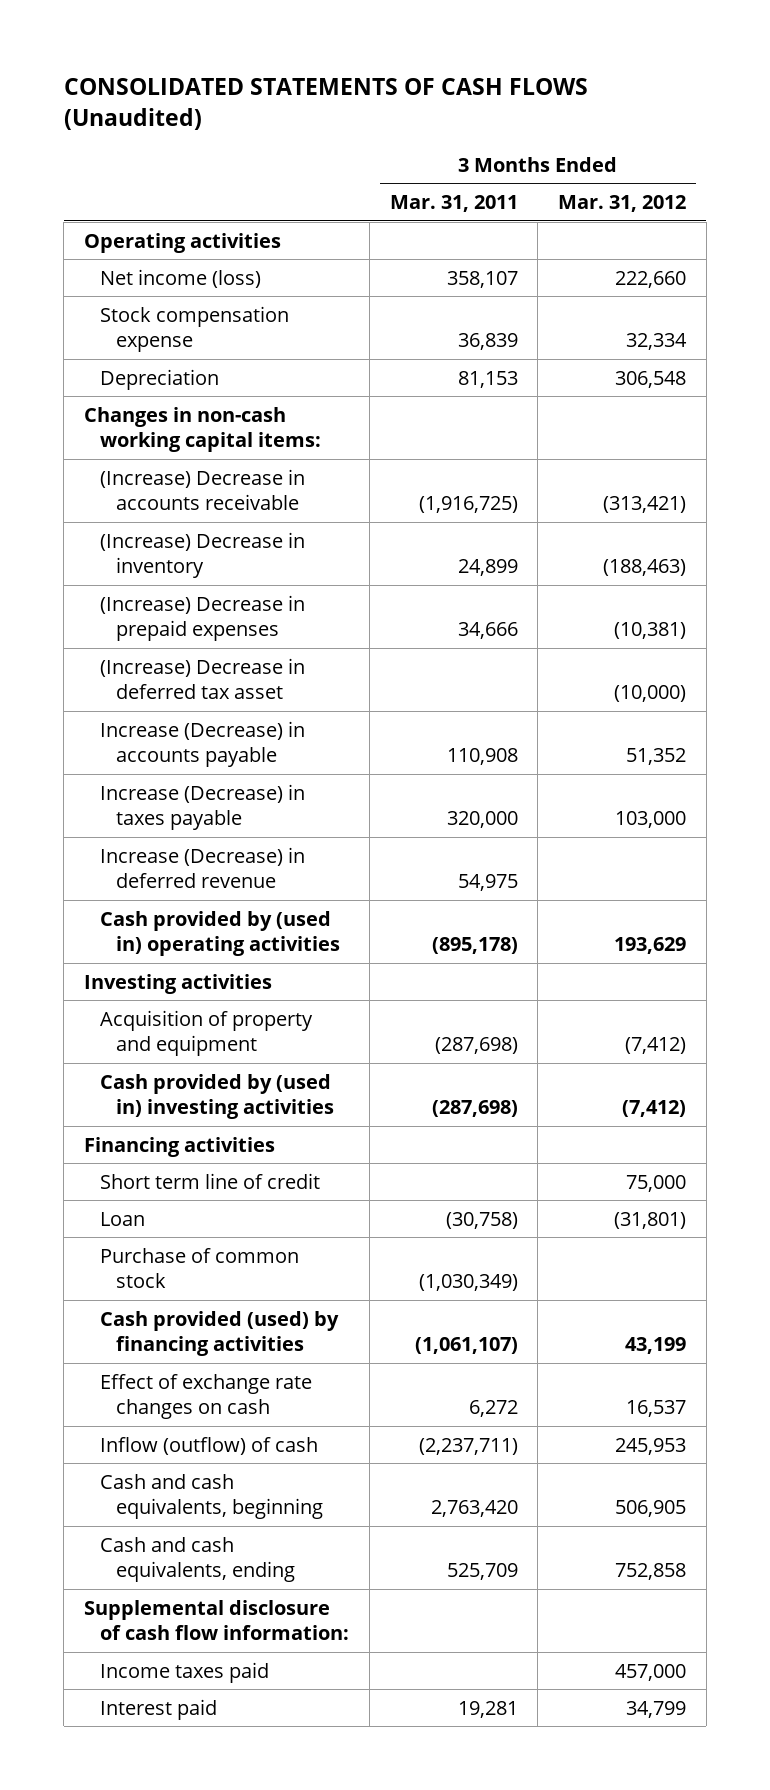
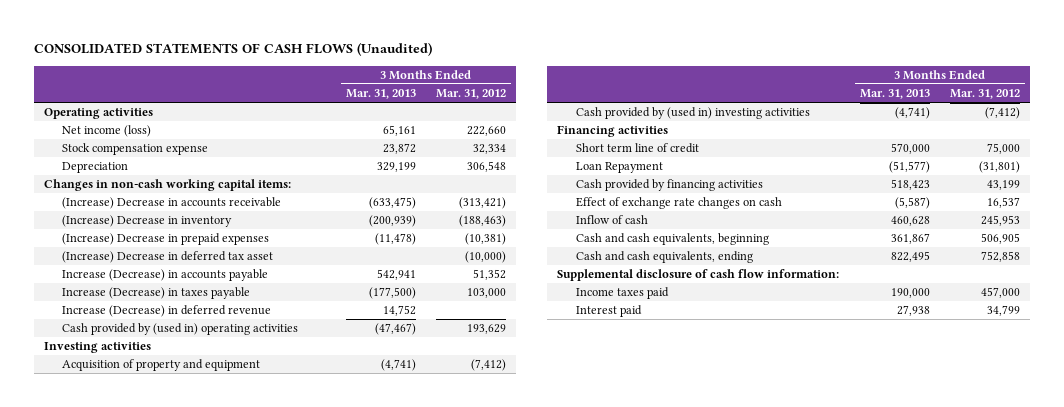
[389,194,518,212] Mar. 31, 2011 -> none
none -> [346,89,417,100] Mar. 31, 2013
[100,1247,300,1289] Purchase of common stock -> none
[100,1211,146,1226] Loan -> [575,162,663,174] Loan Repayment
[100,1310,340,1357] Cash provided (used) by financing activities -> [575,179,763,192] Cash provided by financing activities
[100,1436,319,1455] Inflow (outflow) of cash -> [575,215,648,225] Inflow of cash

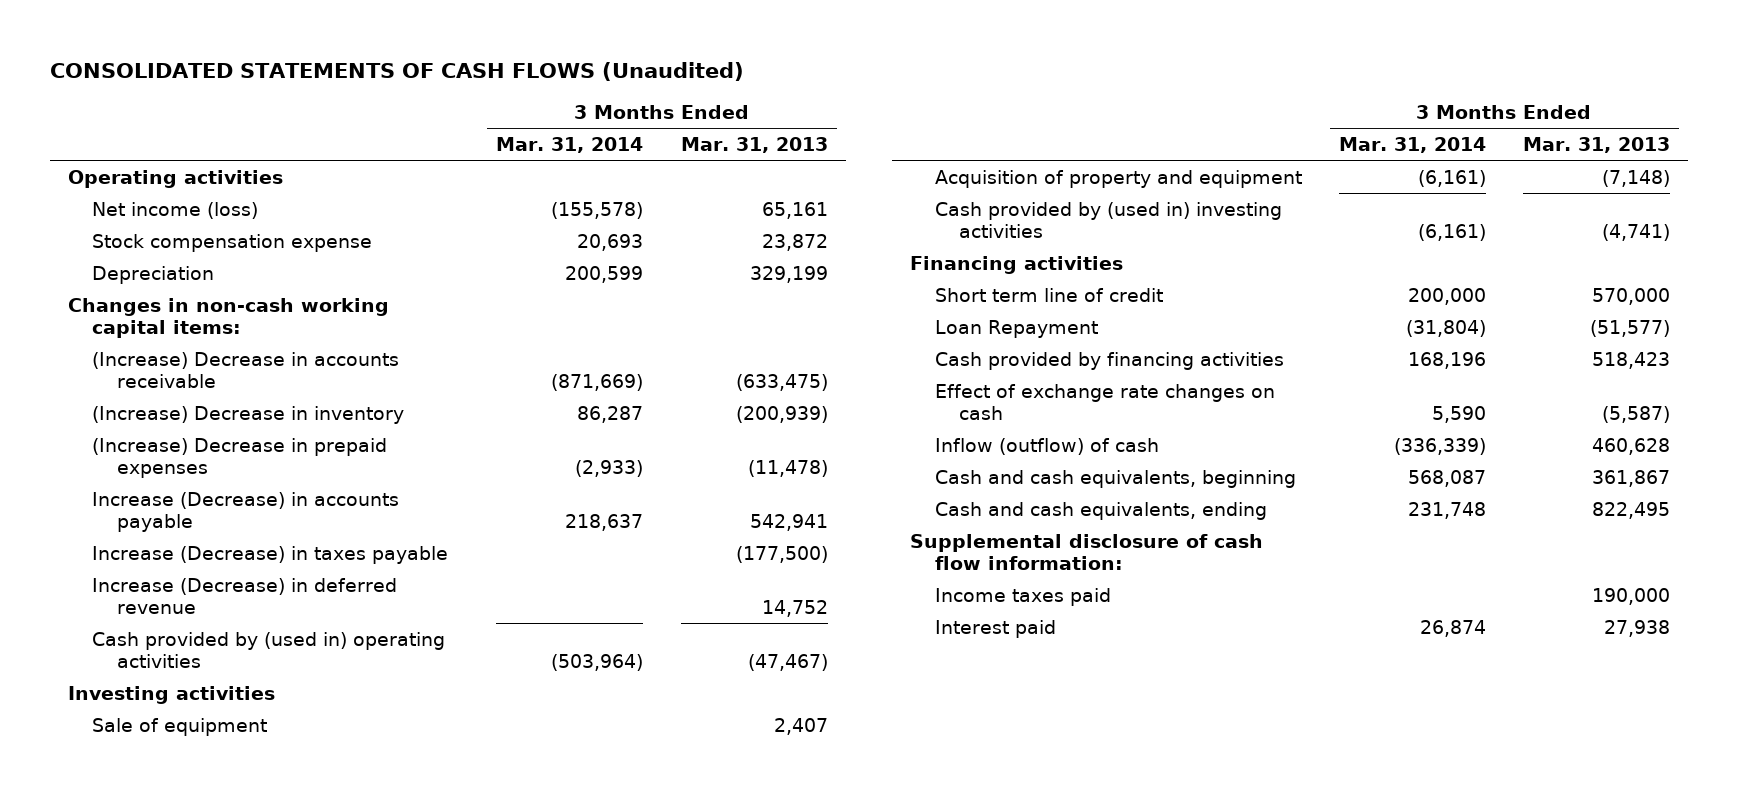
[436,89,507,100] Mar. 31, 2012 -> none
none -> [496,137,644,154] Mar. 31, 2014
[62,251,274,264] (Increase) Decrease in deferred tax asset -> none
none -> [92,717,268,736] Sale of equipment
[381,359,417,372] (4,741) -> [1601,169,1670,187] (7,148)
[575,215,648,225] Inflow of cash -> [934,437,1159,455] Inflow (outflow) of cash

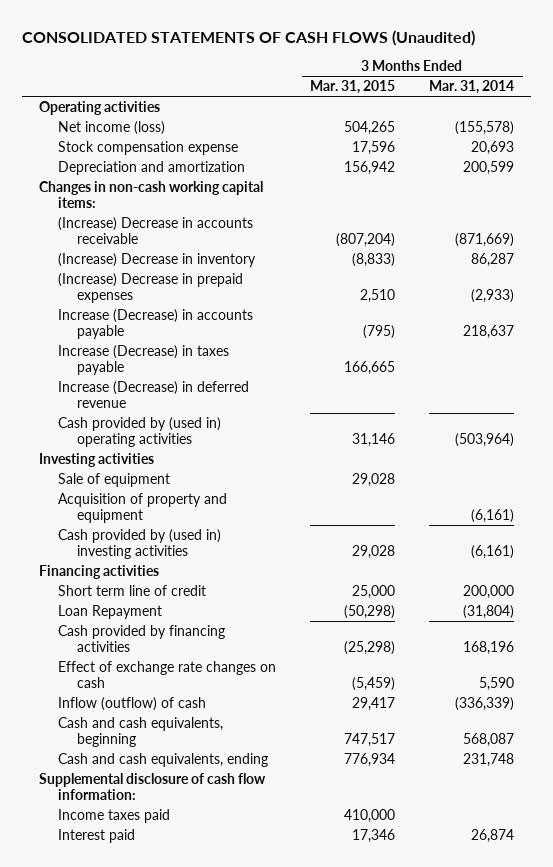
[680,137,828,154] Mar. 31, 2013 -> none
none -> [310,80,396,95] Mar. 31, 2015
[92,265,215,284] Depreciation -> [58,160,246,175] Depreciation and amortization

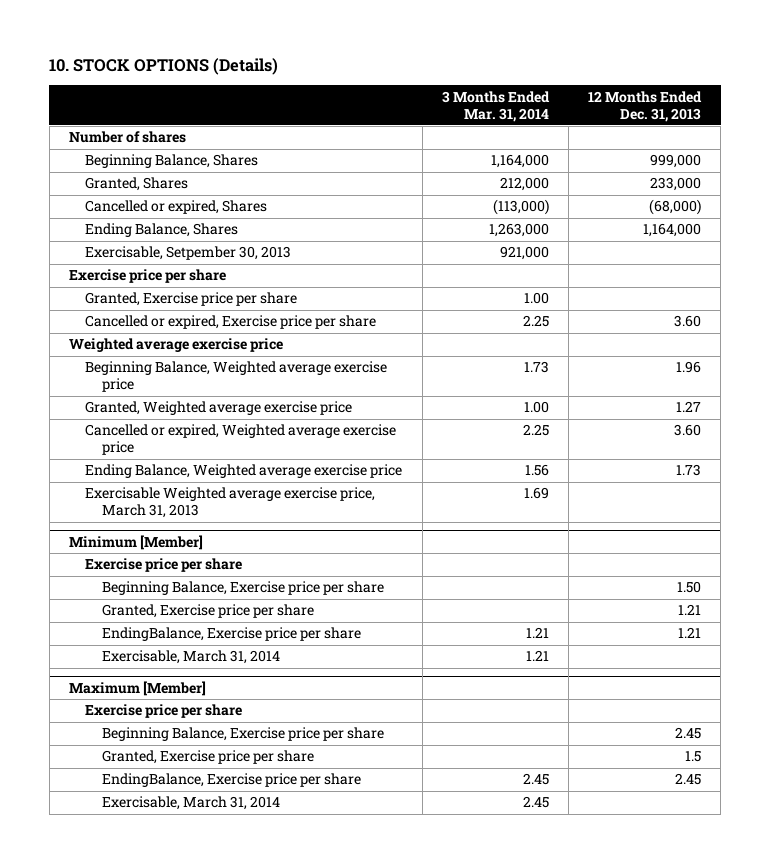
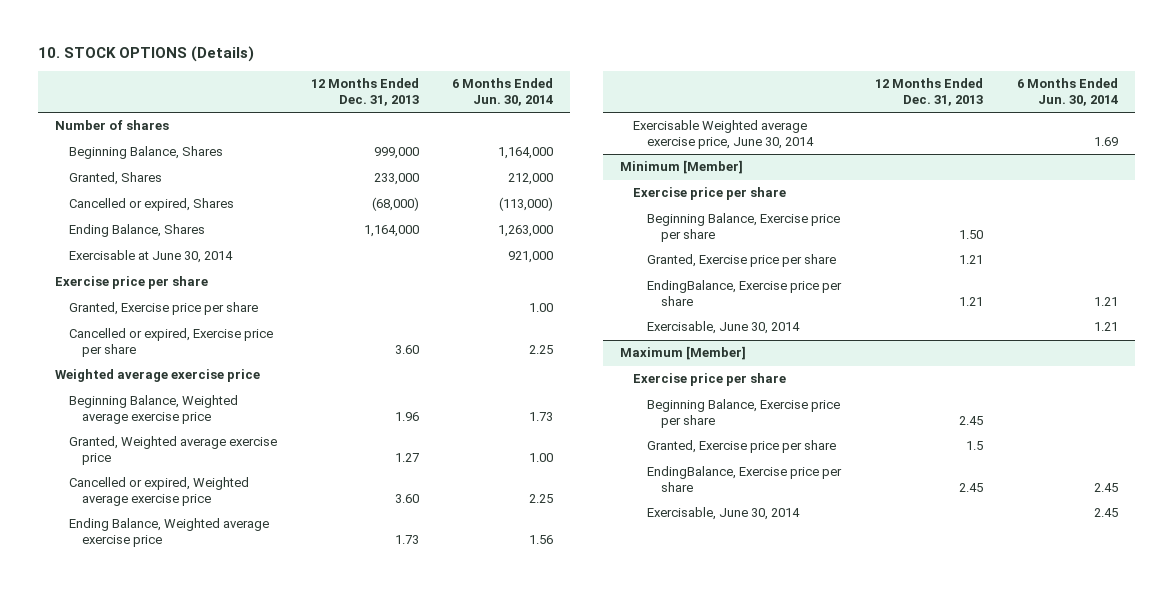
[441,90,550,122] 3 Months Ended Mar. 31, 2014 -> none
none -> [452,78,554,107] 6 Months Ended Jun. 30, 2014
[85,246,292,261] Exercisable, Setpember 30, 2013 -> [68,250,233,264] Exercisable at June 30, 2014
[85,487,376,519] Exercisable Weighted average exercise price, March 31, 2013 -> [633,120,814,150] Exercisable Weighted average exercise price, June 30, 2014
[101,650,280,665] Exercisable, March 31, 2014 -> [646,321,800,335] Exercisable, June 30, 2014
[101,796,280,811] Exercisable, March 31, 2014 -> [646,507,800,521] Exercisable, June 30, 2014

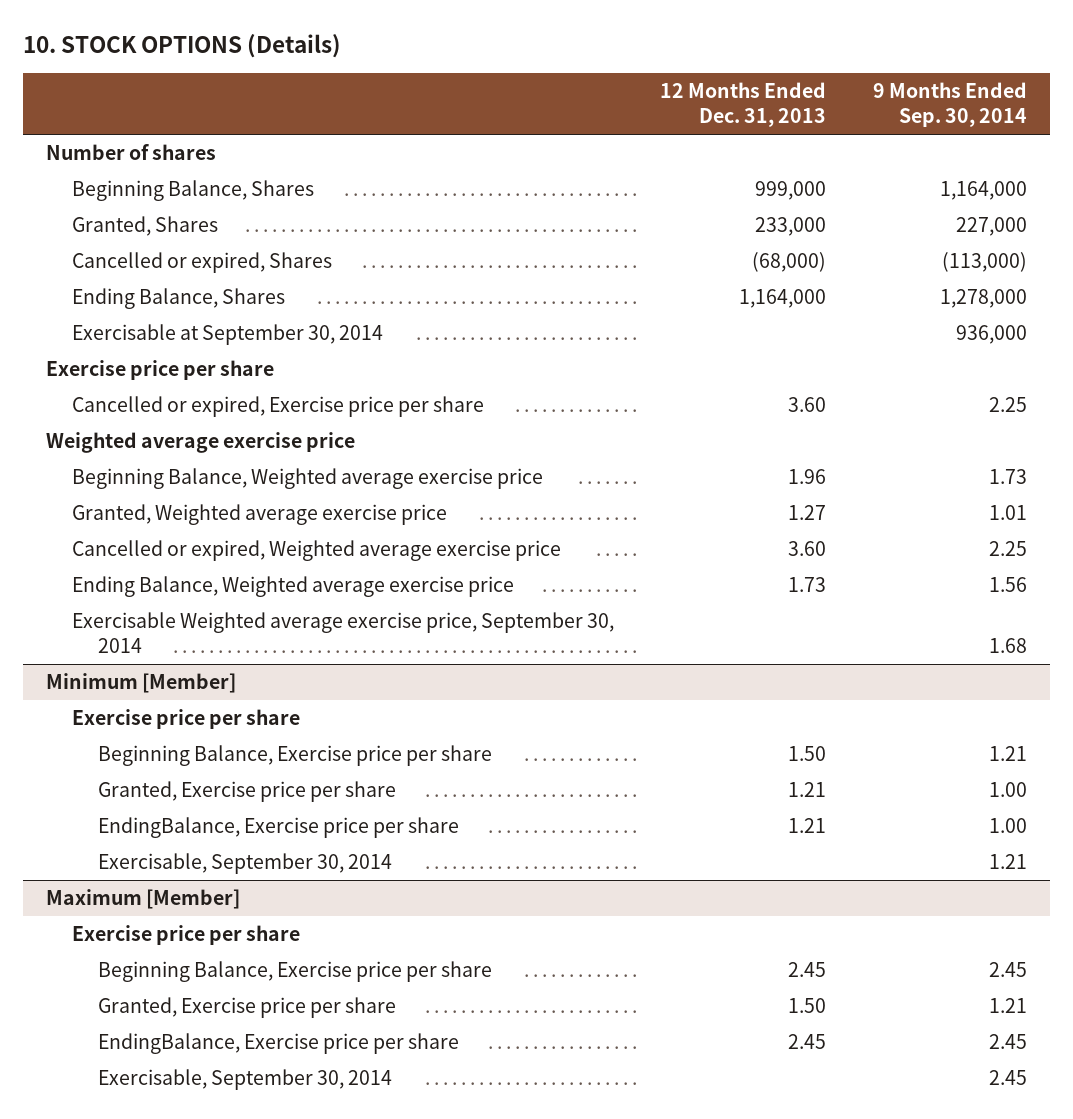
[452,78,554,107] 6 Months Ended Jun. 30, 2014 -> none
none -> [872,82,1027,127] 9 Months Ended Sep. 30, 2014
[68,250,233,264] Exercisable at June 30, 2014 -> [72,324,384,346] Exercisable at September 30, 2014
[68,302,258,316] Granted, Exercise price per share -> none
[633,120,814,150] Exercisable Weighted average exercise price, June 30, 2014 -> [72,612,615,654] Exercisable Weighted average exercise price, September 30, 2014
[646,321,800,335] Exercisable, June 30, 2014 -> [98,853,393,875] Exercisable, September 30, 2014
[966,441,984,451] 1.5 -> [788,998,827,1014] 1.50
[646,507,800,521] Exercisable, June 30, 2014 -> [98,1069,393,1091] Exercisable, September 30, 2014

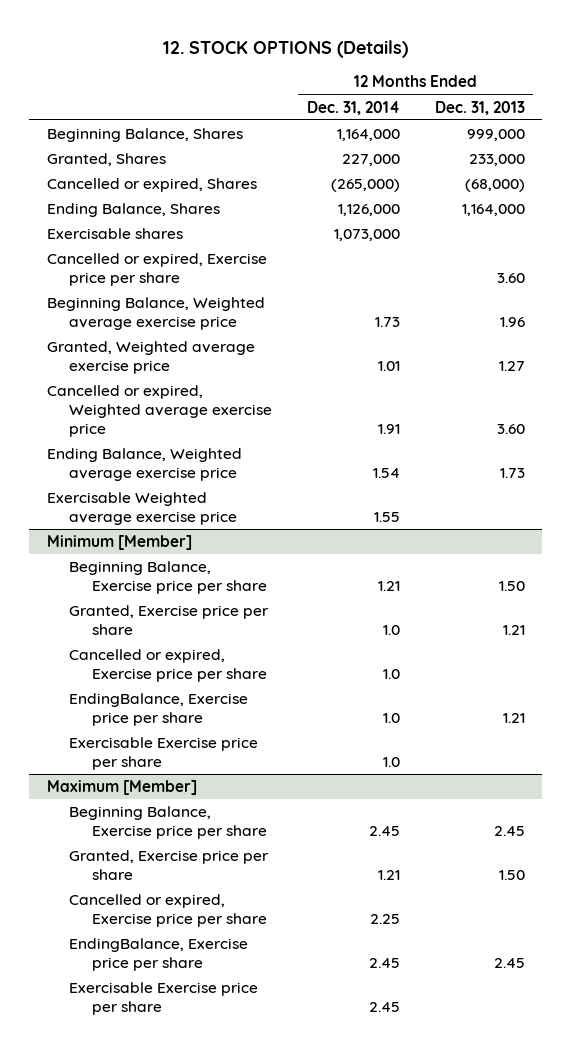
[23,34,342,59] 10. STOCK OPTIONS (Details) -> [162,39,408,58] 12. STOCK OPTIONS (Details)
[872,82,1027,127] 9 Months Ended Sep. 30, 2014 -> none
none -> [306,100,400,115] Dec. 31, 2014
[46,144,217,161] Number of shares -> none
[46,360,275,381] Exercise price per share -> none
[72,324,384,346] Exercisable at September 30, 2014 -> [46,228,183,240] Exercisable shares
[46,432,356,454] Weighted average exercise price -> none
[72,612,615,654] Exercisable Weighted average exercise price, September 30, 2014 -> [46,492,238,526] Exercisable Weighted average exercise price
[72,709,301,730] Exercise price per share -> none
none -> [69,649,268,683] Cancelled or expired, Exercise price per share
[98,853,393,875] Exercisable, September 30, 2014 -> [69,737,259,771] Exercisable Exercise price per share
[72,925,301,946] Exercise price per share -> none
none -> [69,894,268,928] Cancelled or expired, Exercise price per share
[98,1069,393,1091] Exercisable, September 30, 2014 -> [69,982,259,1016] Exercisable Exercise price per share

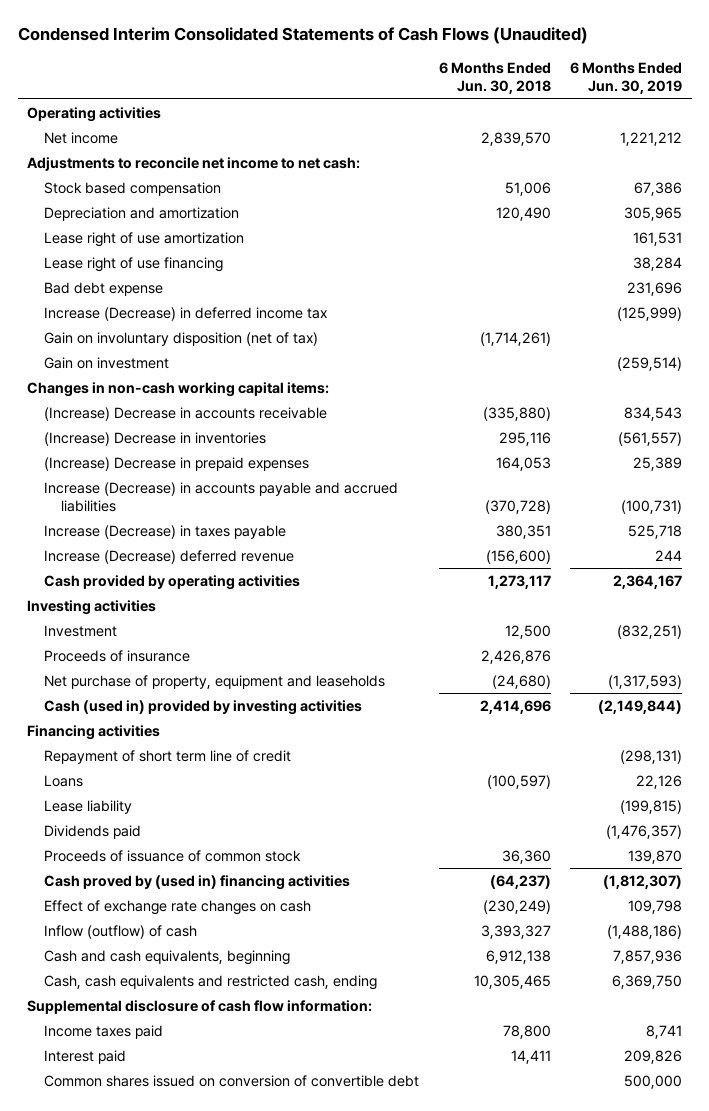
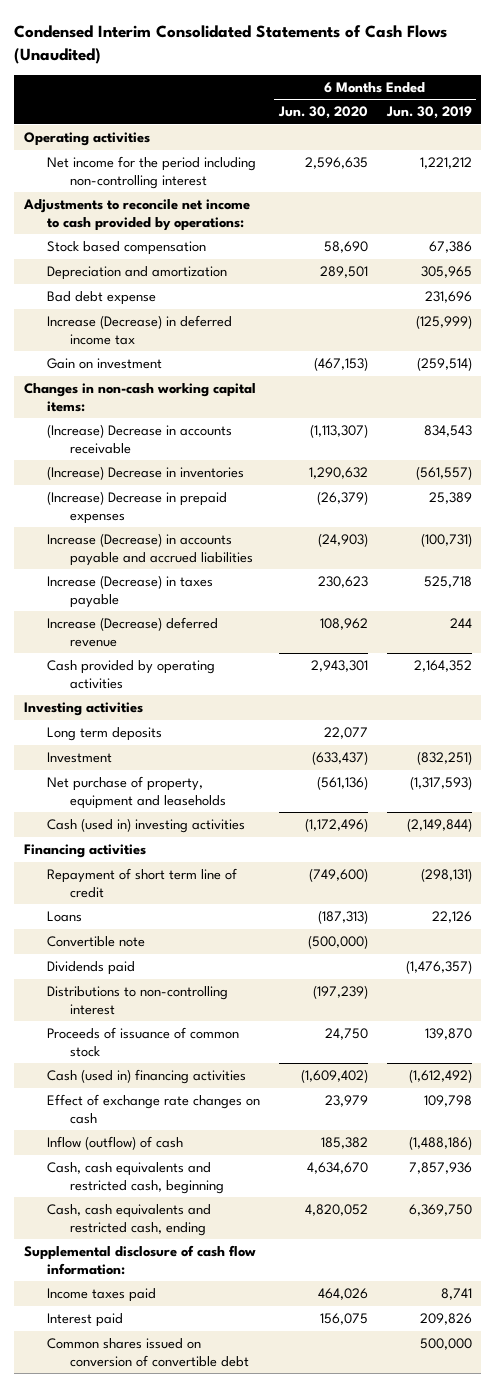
[438,61,551,95] 6 Months Ended Jun. 30, 2018 -> none
none -> [277,106,368,120] Jun. 30, 2020
[44,131,119,144] Net income -> [46,156,256,189] Net income for the period including non-controlling interest
[27,156,361,171] Adjustments to reconcile net income to net cash: -> [22,199,250,231] Adjustments to reconcile net income to cash provided by operations:
[44,231,245,247] Lease right of use amortization -> none
[44,256,224,272] Lease right of use financing -> none
[44,331,319,346] Gain on involuntary disposition (net of tax) -> none
[613,574,683,589] 2,364,167 -> [413,660,472,673] 2,164,352
none -> [46,727,162,742] Long term deposits
[44,649,191,662] Proceeds of insurance -> none
[44,699,363,715] Cash (used in) provided by investing activities -> [46,818,245,834] Cash (used in) investing activities
[44,799,133,814] Lease liability -> none
none -> [46,936,145,948] Convertible note
none -> [46,986,228,1015] Distributions to non-controlling interest
[44,874,351,890] Cash proved by (used in) financing activities -> [46,1069,246,1085] Cash (used in) financing activities
[603,874,683,889] (1,812,307) -> [408,1069,472,1084] (1,612,492)
[44,949,291,965] Cash and cash equivalents, beginning -> [46,1162,224,1194] Cash, cash equivalents and restricted cash, beginning

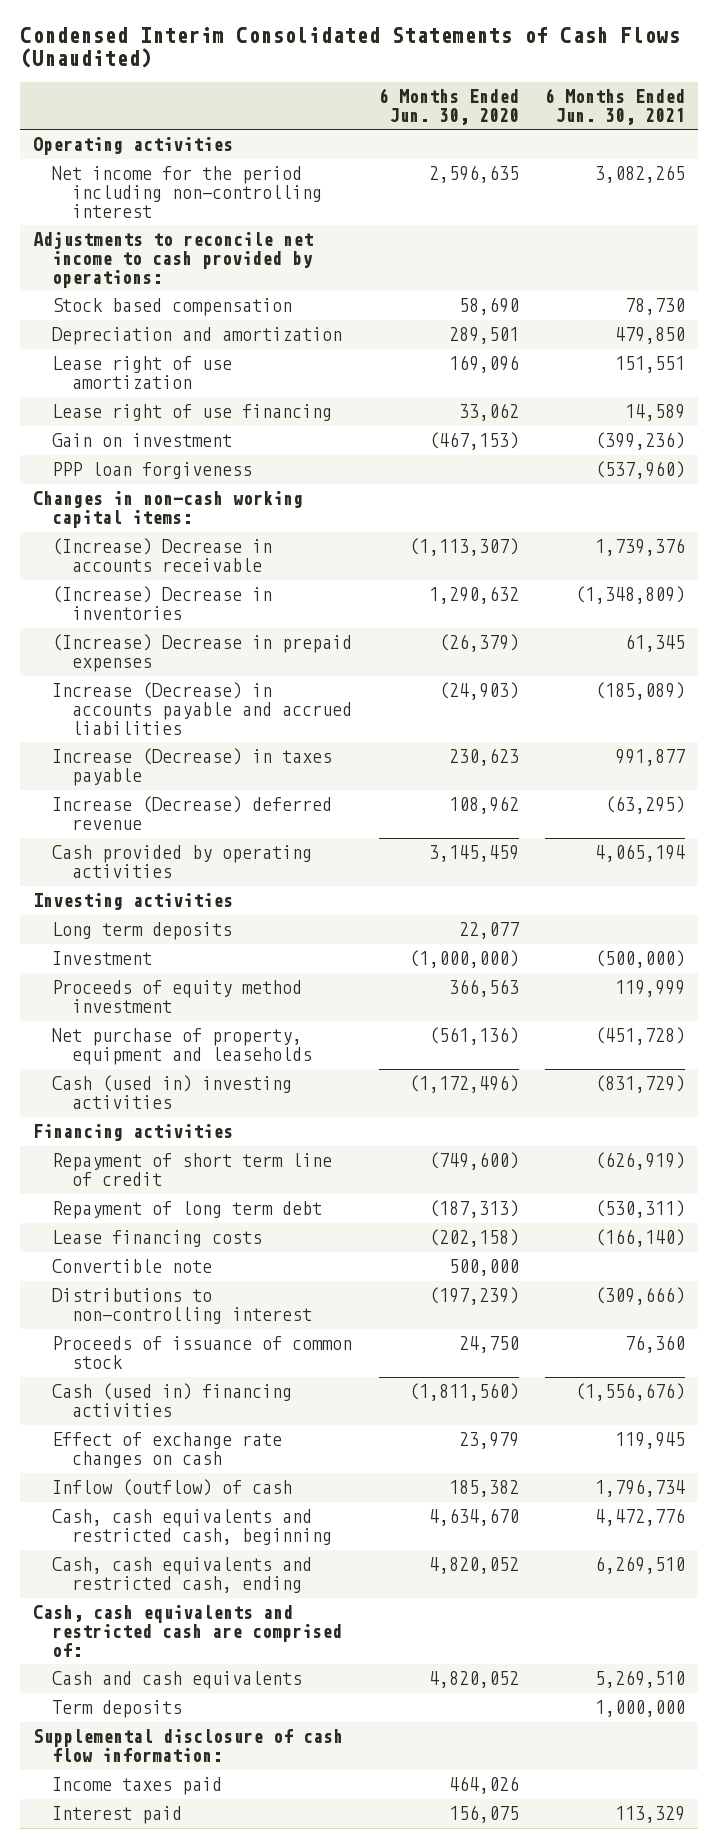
[385,106,472,120] Jun. 30, 2019 -> none
none -> [545,87,686,125] 6 Months Ended Jun. 30, 2021
[46,291,156,306] Bad debt expense -> none
[46,315,232,345] Increase (Decrease) in deferred income tax -> none
none -> [52,356,233,390] Lease right of use amortization
none -> [52,404,333,422] Lease right of use financing
none -> [52,462,253,480] PPP loan forgiveness
[310,660,368,673] 2,943,301 -> [428,845,519,863] 3,145,459
[311,751,368,766] (633,437) -> [408,950,519,969] (1,000,000)
none -> [52,980,303,1014] Proceeds of equity method investment
[46,961,135,976] Dividends paid -> none
[46,911,82,923] Loans -> [52,1201,323,1220] Repayment of long term debt
none -> [52,1230,263,1248] Lease financing costs
[307,935,368,950] (500,000) -> [448,1259,519,1277] 500,000
[300,1069,368,1084] (1,609,402) -> [408,1383,519,1402] (1,811,560)
none -> [32,1605,343,1657] Cash, cash equivalents and restricted cash are comprised of:
none -> [52,1671,303,1690] Cash and cash equivalents
none -> [52,1700,183,1719] Term deposits
[46,1338,249,1367] Common shares issued on conversion of convertible debt -> none

